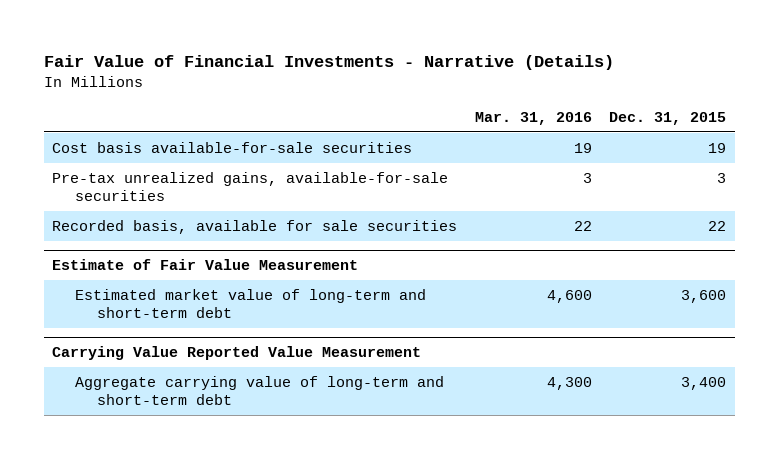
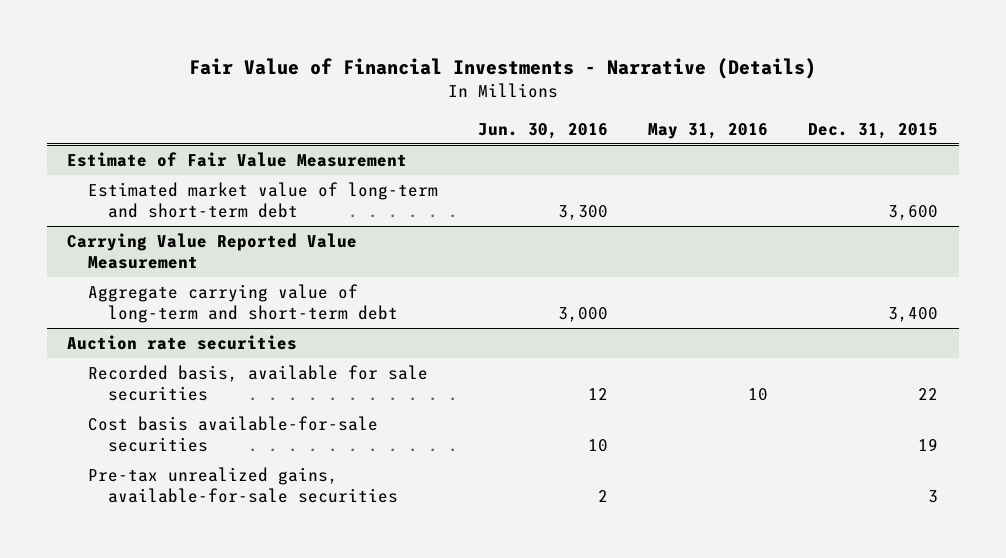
[474,111,592,125] Mar. 31, 2016 -> none
none -> [477,122,608,139] Jun. 30, 2016
none -> [648,122,769,139] May 31, 2016
[52,141,413,153] Cost basis available-for-sale securities -> none
[52,171,449,201] Pre-tax unrealized gains, available-for-sale securities -> none
[52,219,458,234] Recorded basis, available for sale securities -> none
none -> [67,334,298,350] Auction rate securities
none -> [87,364,428,401] Recorded basis, available for sale securities
none -> [87,415,378,452] Cost basis available-for-sale securities
none -> [87,466,398,503] Pre-tax unrealized gains, available-for-sale securities

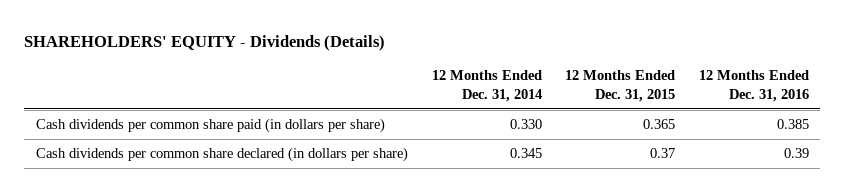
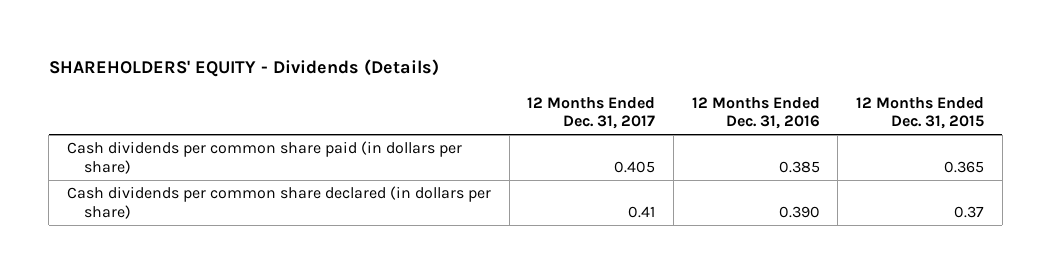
[431,70,542,102] 12 Months Ended Dec. 31, 2014 -> none
none -> [527,96,656,129] 12 Months Ended Dec. 31, 2017
[783,148,809,159] 0.39 -> [778,205,820,218] 0.390

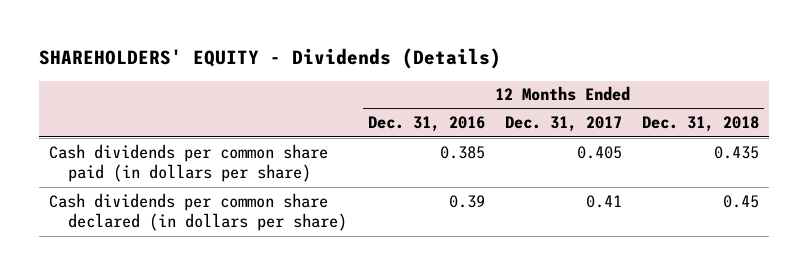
[856,96,985,129] 12 Months Ended Dec. 31, 2015 -> none
none -> [641,116,759,133] Dec. 31, 2018
[778,205,820,218] 0.390 -> [448,194,485,208] 0.39

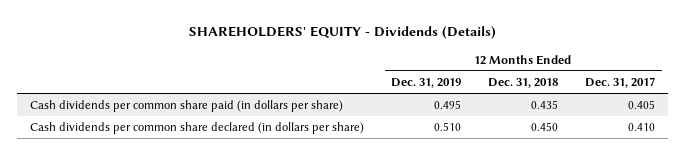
[367,116,485,133] Dec. 31, 2016 -> none
none -> [391,77,462,88] Dec. 31, 2019
[585,194,622,208] 0.41 -> [627,123,655,132] 0.410
[722,194,759,208] 0.45 -> [531,122,559,132] 0.450

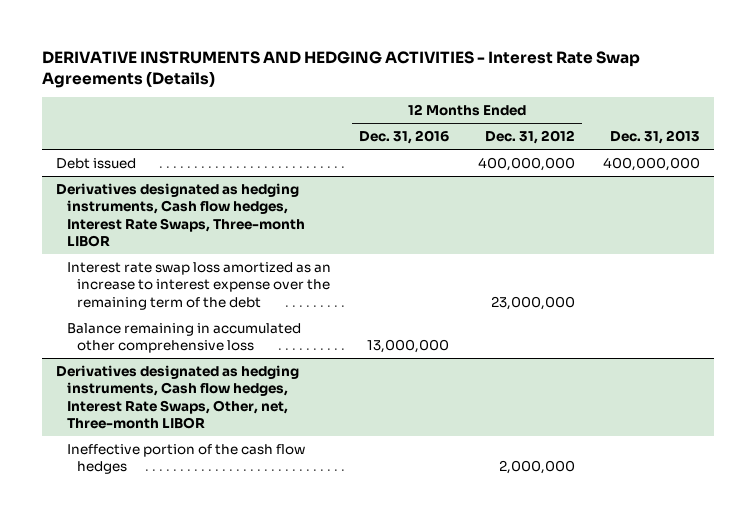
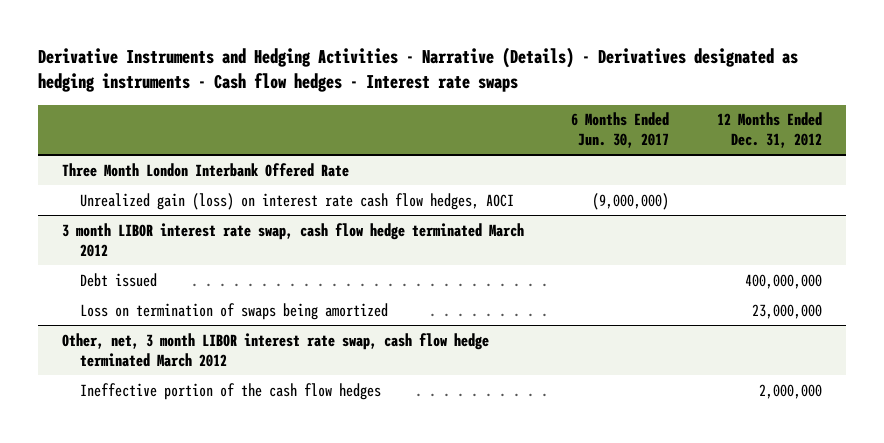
[42,50,641,88] DERIVATIVE INSTRUMENTS AND HEDGING ACTIVITIES - Interest Rate Swap Agreements (Details) -> [37,47,798,93] Derivative Instruments and Hedging Activities - Narrative (Details) - Derivatives designated as hedging instruments - Cash flow hedges - Interest rate swaps
[359,130,450,145] Dec. 31, 2016 -> none
[609,130,700,145] Dec. 31, 2013 -> none
none -> [571,112,670,149] 6 Months Ended Jun. 30, 2017
none -> [61,162,349,177] Three Month London Interbank Offered Rate
none -> [80,192,515,210] Unrealized gain (loss) on interest rate cash flow hedges, AOCI
none -> [61,222,524,257] 3 month LIBOR interest rate swap, cash flow hedge terminated March 2012
[56,182,305,248] Derivatives designated as hedging instruments, Cash flow hedges, Interest Rate Swaps, Three-month LIBOR -> none
[66,322,301,354] Balance remaining in accumulated other comprehensive loss -> none
[56,364,300,430] Derivatives designated as hedging instruments, Cash flow hedges, Interest Rate Swaps, Other, net, Three-month LIBOR -> none
[66,261,331,310] Interest rate swap loss amortized as an increase to interest expense over the remaining term of the debt -> [80,302,389,320] Loss on termination of swaps being amortized
none -> [61,332,489,367] Other, net, 3 month LIBOR interest rate swap, cash flow hedge terminated March 2012

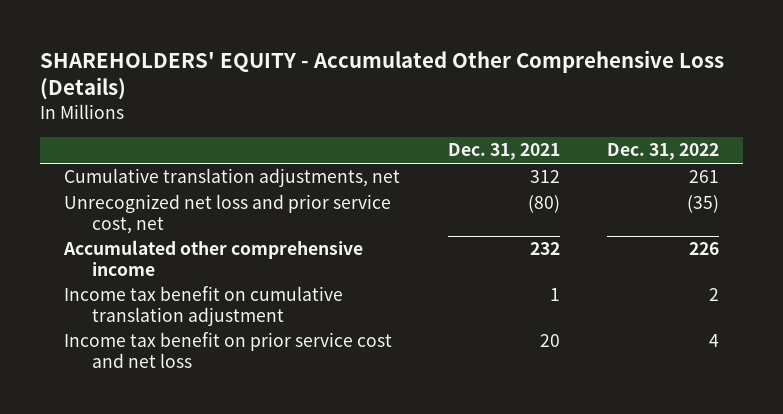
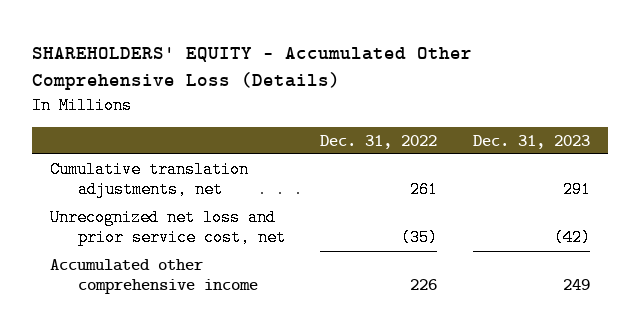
[447,143,560,161] Dec. 31, 2021 -> none
none -> [472,134,590,149] Dec. 31, 2023
[64,286,344,326] Income tax benefit on cumulative translation adjustment -> none
[64,332,393,368] Income tax benefit on prior service cost and net loss -> none

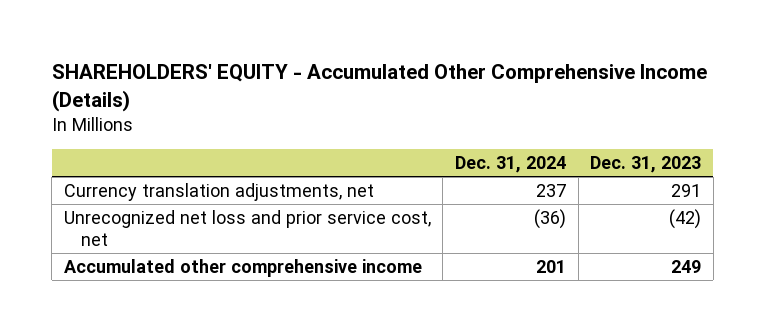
[32,47,473,91] SHAREHOLDERS' EQUITY - Accumulated Other Comprehensive Loss (Details) -> [51,64,707,113] SHAREHOLDERS' EQUITY - Accumulated Other Comprehensive Income (Details)
[320,134,438,149] Dec. 31, 2022 -> none
none -> [454,155,566,173] Dec. 31, 2024
[50,160,250,199] Cumulative translation adjustments, net -> [63,182,374,201] Currency translation adjustments, net

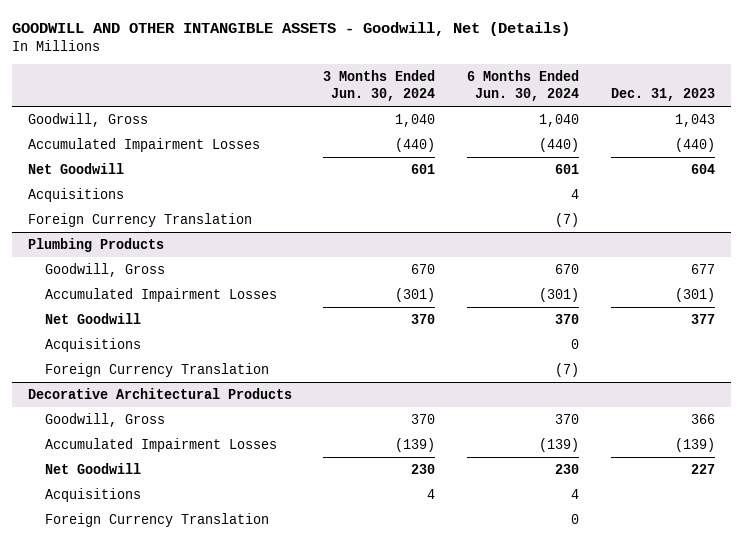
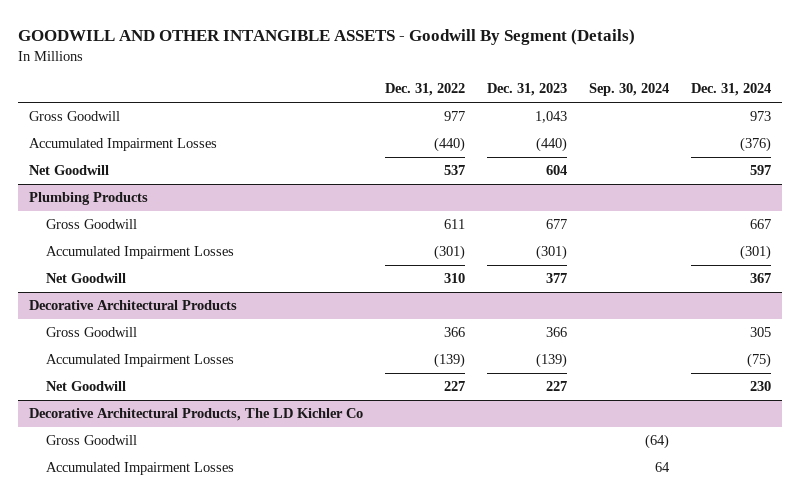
[11,21,570,36] GOODWILL AND OTHER INTANGIBLE ASSETS - Goodwill, Net (Details) -> [17,28,635,45] GOODWILL AND OTHER INTANGIBLE ASSETS - Goodwill By Segment (Details)
[323,70,436,101] 3 Months Ended Jun. 30, 2024 -> none
[467,70,580,101] 6 Months Ended Jun. 30, 2024 -> none
none -> [384,83,465,97] Dec. 31, 2022
none -> [588,83,669,97] Sep. 30, 2024
none -> [690,83,771,97] Dec. 31, 2024
[27,112,148,127] Goodwill, Gross -> [28,111,120,122] Gross Goodwill
[27,187,124,202] Acquisitions -> none
[27,212,252,227] Foreign Currency Translation -> none
[44,262,165,277] Goodwill, Gross -> [46,219,138,230] Gross Goodwill
[44,337,141,352] Acquisitions -> none
[44,362,269,377] Foreign Currency Translation -> none
[44,412,165,427] Goodwill, Gross -> [46,327,138,338] Gross Goodwill
[44,487,141,502] Acquisitions -> none
[44,512,269,527] Foreign Currency Translation -> none
none -> [28,408,363,422] Decorative Architectural Products, The LD Kichler Co
none -> [46,435,138,446] Gross Goodwill
none -> [46,462,235,476] Accumulated Impairment Losses

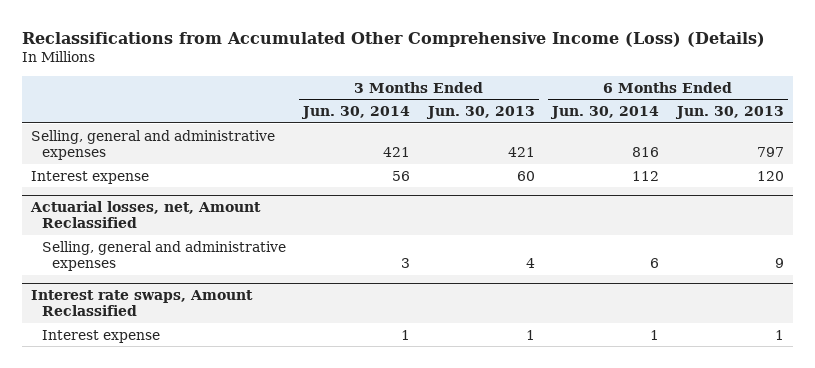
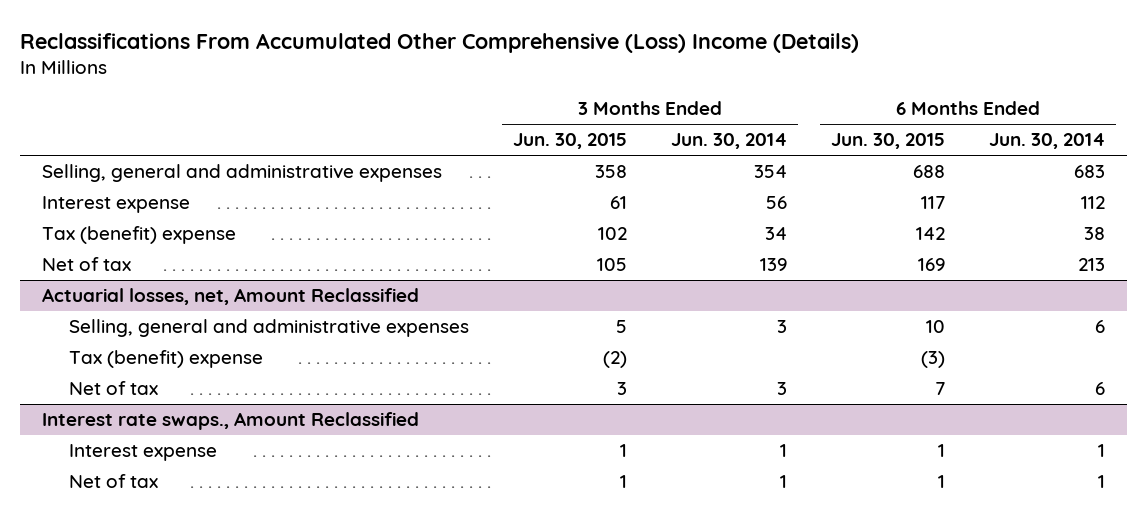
[22,31,766,47] Reclassifications from Accumulated Other Comprehensive Income (Loss) (Details) -> [19,33,859,54] Reclassifications From Accumulated Other Comprehensive (Loss) Income (Details)
[425,105,535,119] Jun. 30, 2013 -> none
[674,105,784,119] Jun. 30, 2013 -> none
none -> [513,133,628,150] Jun. 30, 2015
none -> [831,133,946,150] Jun. 30, 2015
[383,147,411,158] 421 -> [754,165,788,179] 354
[632,147,660,158] 816 -> [1074,165,1106,179] 683
none -> [41,226,236,245] Tax (benefit) expense
none -> [41,257,131,272] Net of tax
none -> [69,350,264,369] Tax (benefit) expense
none -> [69,381,159,396] Net of tax
[30,289,253,317] Interest rate swaps, Amount Reclassified -> [41,412,419,431] Interest rate swaps., Amount Reclassified
none -> [69,474,159,489] Net of tax

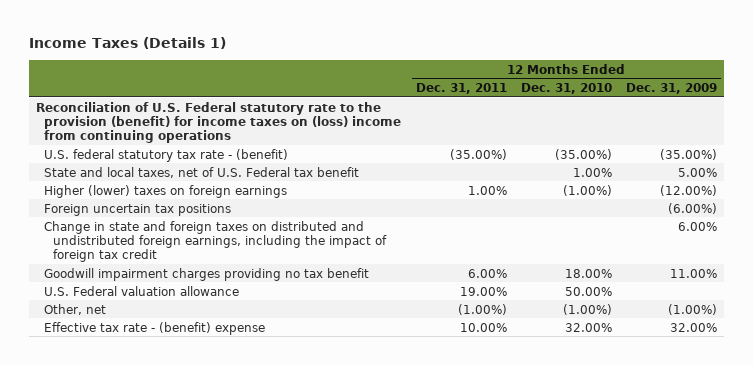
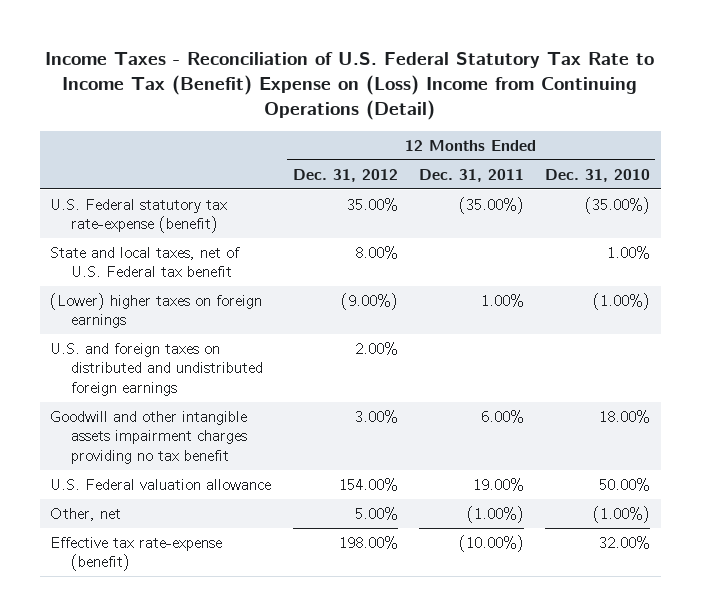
[28,36,226,49] Income Taxes (Details 1) -> [45,51,655,120] Income Taxes - Reconciliation of U.S. Federal Statutory Tax Rate to Income Tax (Benefit) Expense on (Loss) Income from Continuing Operations (Detail)
[626,82,718,94] Dec. 31, 2009 -> none
none -> [292,168,398,182] Dec. 31, 2012
[35,101,402,144] Reconciliation of U.S. Federal statutory rate to the provision (benefit) for income taxes on (loss) income from continuing operations -> none
[44,148,289,162] U.S. federal statutory tax rate - (benefit) -> [50,199,228,234] U.S. Federal statutory tax rate-expense (benefit)
[44,203,232,216] Foreign uncertain tax positions -> none
[44,220,388,263] Change in state and foreign taxes on distributed and undistributed foreign earnings, including the impact of foreign tax credit -> none
[44,184,288,198] Higher (lower) taxes on foreign earnings -> [50,293,263,329] (Lower) higher taxes on foreign earnings
none -> [50,343,263,396] U.S. and foreign taxes on distributed and undistributed foreign earnings
[44,267,370,281] Goodwill impairment charges providing no tax benefit -> [50,411,248,464] Goodwill and other intangible assets impairment charges providing no tax benefit
[44,321,266,335] Effective tax rate - (benefit) expense -> [50,537,223,572] Effective tax rate-expense (benefit)
[459,322,507,332] 10.00% -> [458,535,524,553] (10.00%)

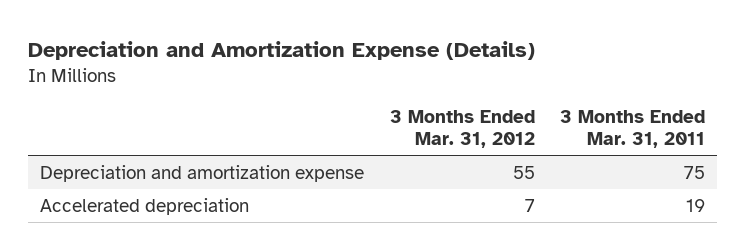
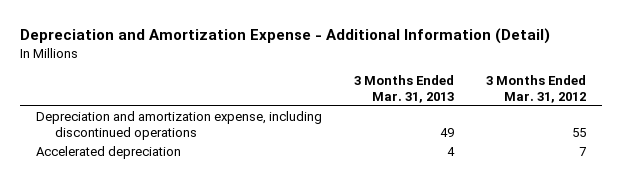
[27,40,535,60] Depreciation and Amortization Expense (Details) -> [19,27,550,44] Depreciation and Amortization Expense - Additional Information (Detail)
[559,110,705,149] 3 Months Ended Mar. 31, 2011 -> none
none -> [353,74,454,103] 3 Months Ended Mar. 31, 2013
[40,165,365,183] Depreciation and amortization expense -> [35,111,322,141] Depreciation and amortization expense, including discontinued operations

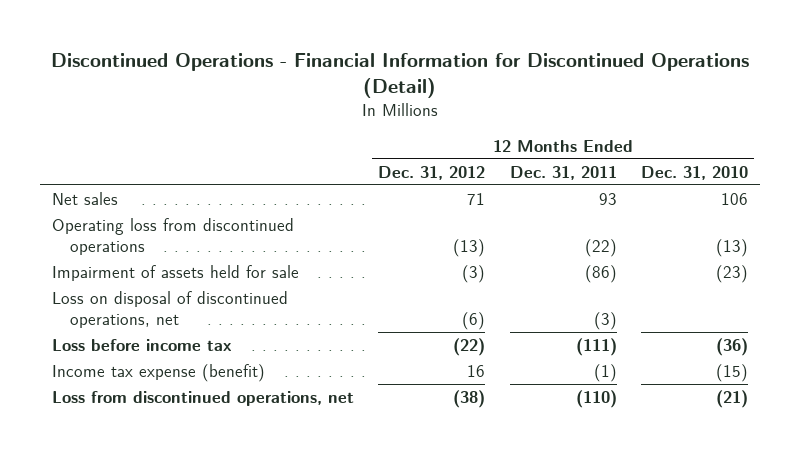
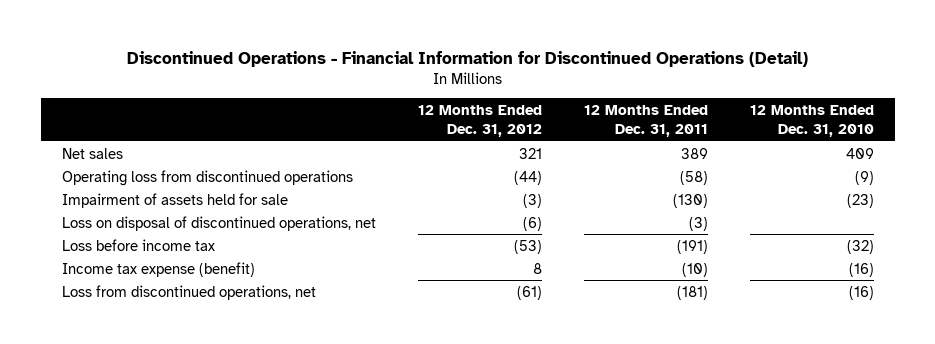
[467,192,486,205] 71 -> [518,147,542,159] 321
[598,192,617,205] 93 -> [680,147,708,159] 389
[720,192,748,205] 106 -> [845,147,874,159] 409
[453,238,486,257] (13) -> [513,170,542,185] (44)
[584,238,617,257] (22) -> [679,170,708,185] (58)
[715,238,748,257] (13) -> [854,170,874,185] (9)
[584,264,617,283] (86) -> [672,193,708,208] (130)
[453,337,486,356] (22) -> [513,239,542,254] (53)
[575,337,617,356] (111) -> [676,239,708,254] (191)
[715,337,748,356] (36) -> [846,239,874,254] (32)
[467,364,486,377] 16 -> [532,262,542,274] 8
[593,363,617,382] (1) -> [681,262,708,277] (10)
[715,363,748,382] (15) -> [848,262,874,277] (16)
[453,389,486,408] (38) -> [516,285,542,300] (61)
[575,389,617,408] (110) -> [676,285,708,300] (181)
[715,389,748,408] (21) -> [848,285,874,300] (16)

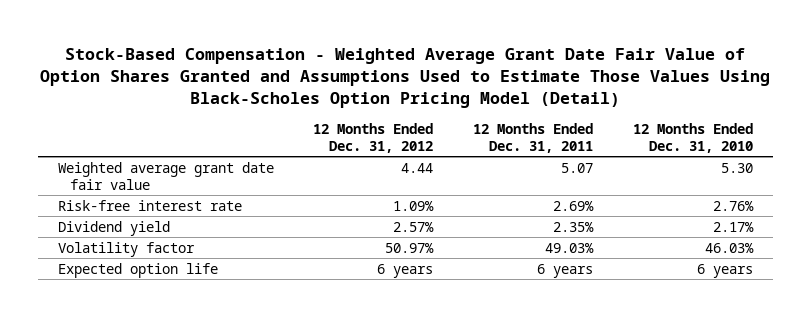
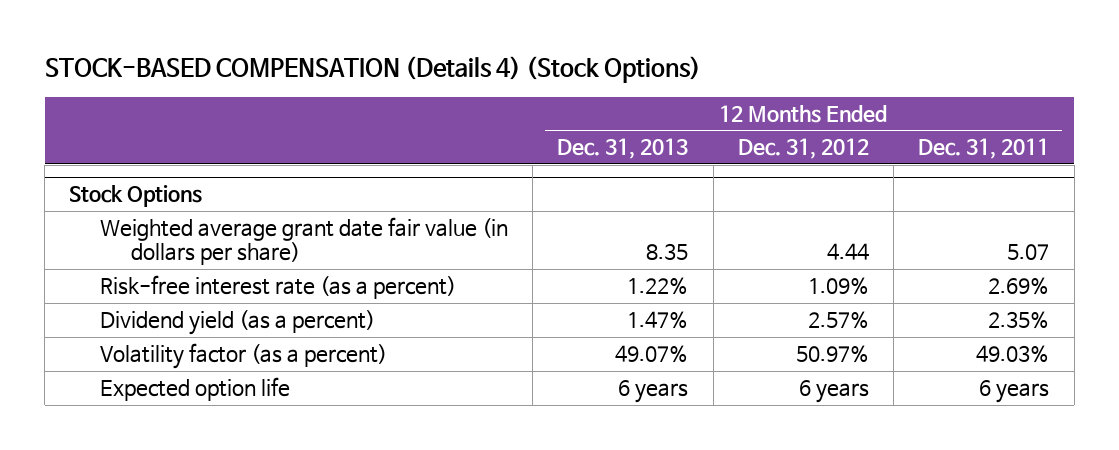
[40,47,771,108] Stock-Based Compensation - Weighted Average Grant Date Fair Value of Option Shares Granted and Assumptions Used to Estimate Those Values Using Black-Scholes Option Pricing Model (Detail) -> [44,56,701,84] STOCK-BASED COMPENSATION (Details 4) (Stock Options)
[633,122,754,154] 12 Months Ended Dec. 31, 2010 -> none
none -> [557,138,689,160] Dec. 31, 2013
none -> [69,185,203,208] Stock Options
[57,161,274,190] Weighted average grant date fair value -> [99,217,508,266] Weighted average grant date fair value (in dollars per share)
[57,199,242,211] Risk-free interest rate -> [99,275,456,300] Risk-free interest rate (as a percent)
[57,220,170,236] Dividend yield -> [99,310,375,336] Dividend yield (as a percent)
[57,241,195,257] Volatility factor -> [99,343,387,370] Volatility factor (as a percent)

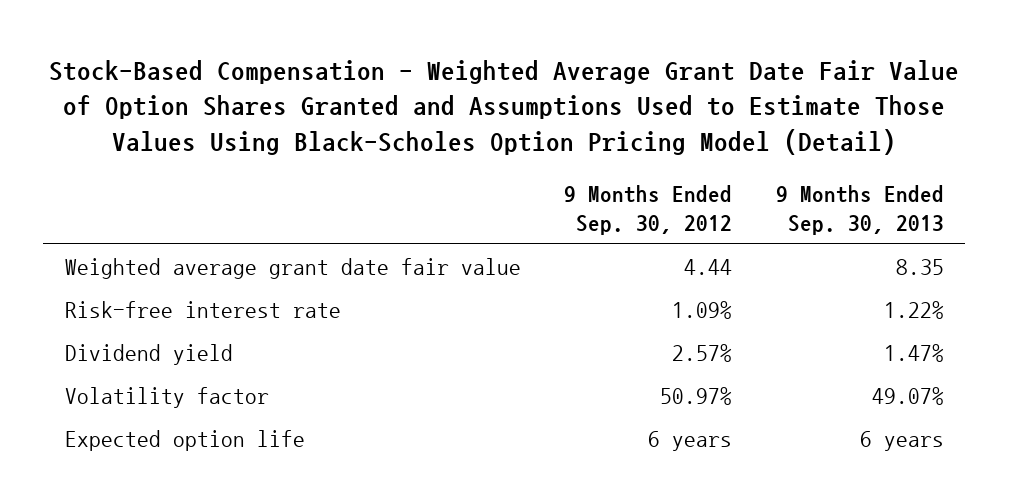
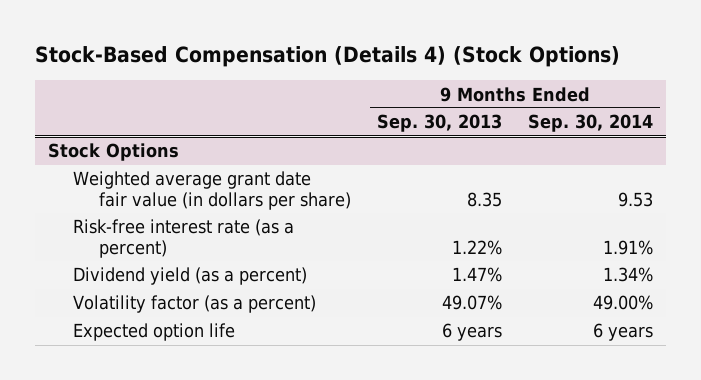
[49,59,960,155] Stock-Based Compensation - Weighted Average Grant Date Fair Value of Option Shares Granted and Assumptions Used to Estimate Those Values Using Black-Scholes Option Pricing Model (Detail) -> [34,46,620,68] Stock-Based Compensation (Details 4) (Stock Options)
[564,185,733,235] 9 Months Ended Sep. 30, 2012 -> none
none -> [528,114,654,133] Sep. 30, 2014
none -> [48,143,180,162] Stock Options
[64,257,521,279] Weighted average grant date fair value -> [73,171,351,211] Weighted average grant date fair value (in dollars per share)
[64,300,341,318] Risk-free interest rate -> [73,219,295,259] Risk-free interest rate (as a percent)
[64,343,233,365] Dividend yield -> [73,267,308,286] Dividend yield (as a percent)
[64,386,269,408] Volatility factor -> [73,295,317,314] Volatility factor (as a percent)

